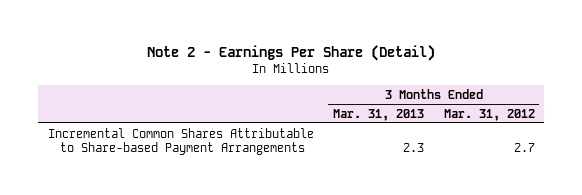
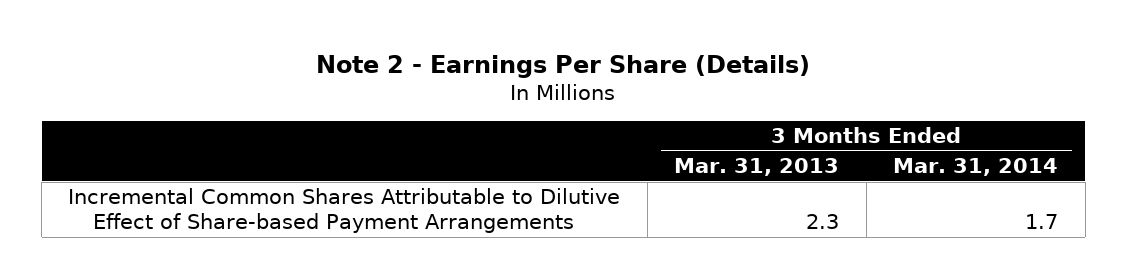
[147,44,436,61] Note 2 - Earnings Per Share (Detail) -> [316,55,811,79] Note 2 - Earnings Per Share (Details)
[443,108,535,121] Mar. 31, 2012 -> none
none -> [893,158,1059,177] Mar. 31, 2014
[47,127,314,156] Incremental Common Shares Attributable to Share-based Payment Arrangements -> [68,188,621,234] Incremental Common Shares Attributable to Dilutive Effect of Share-based Payment Arrangements

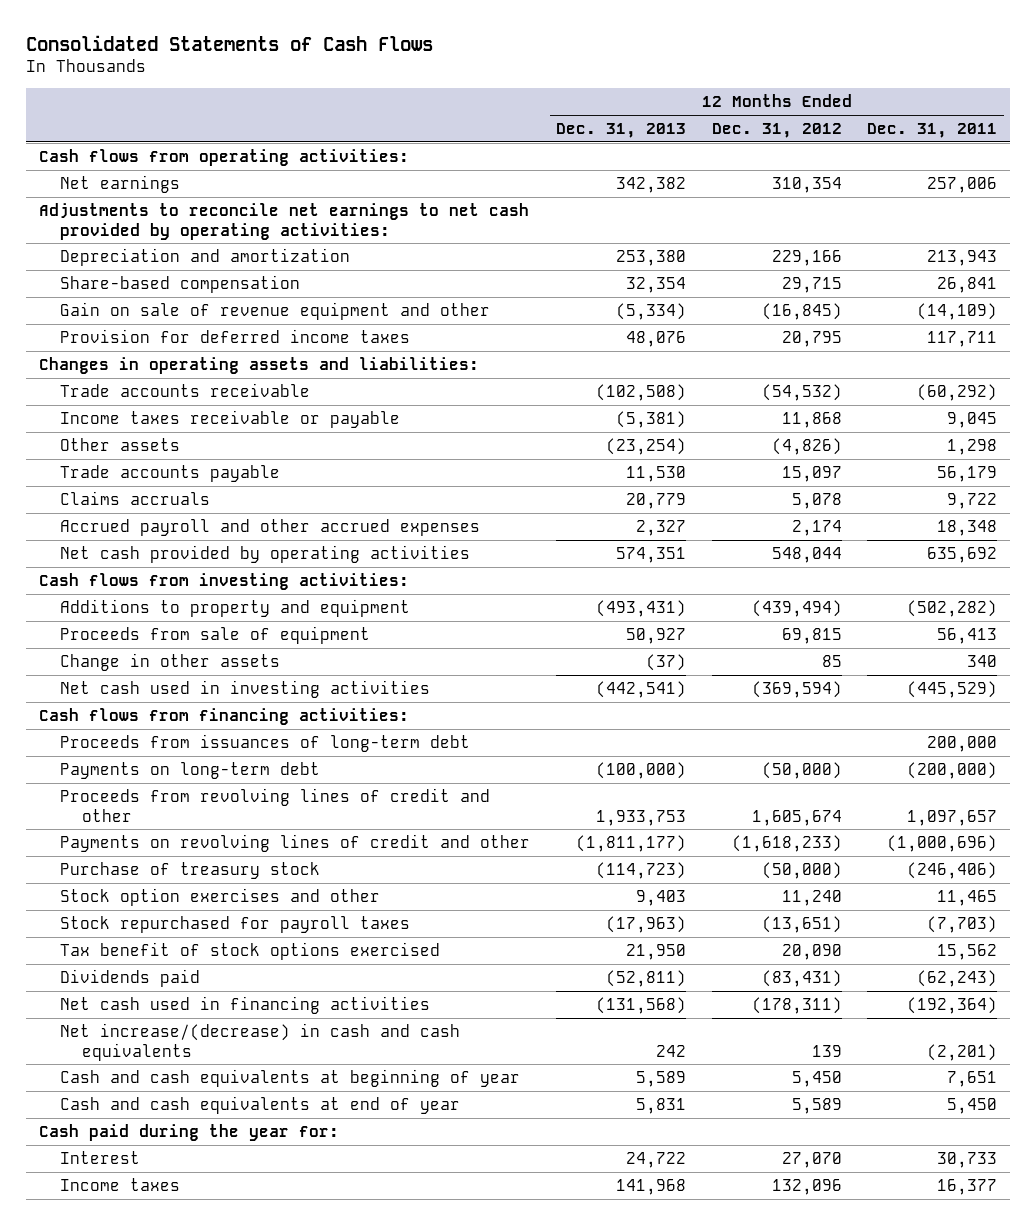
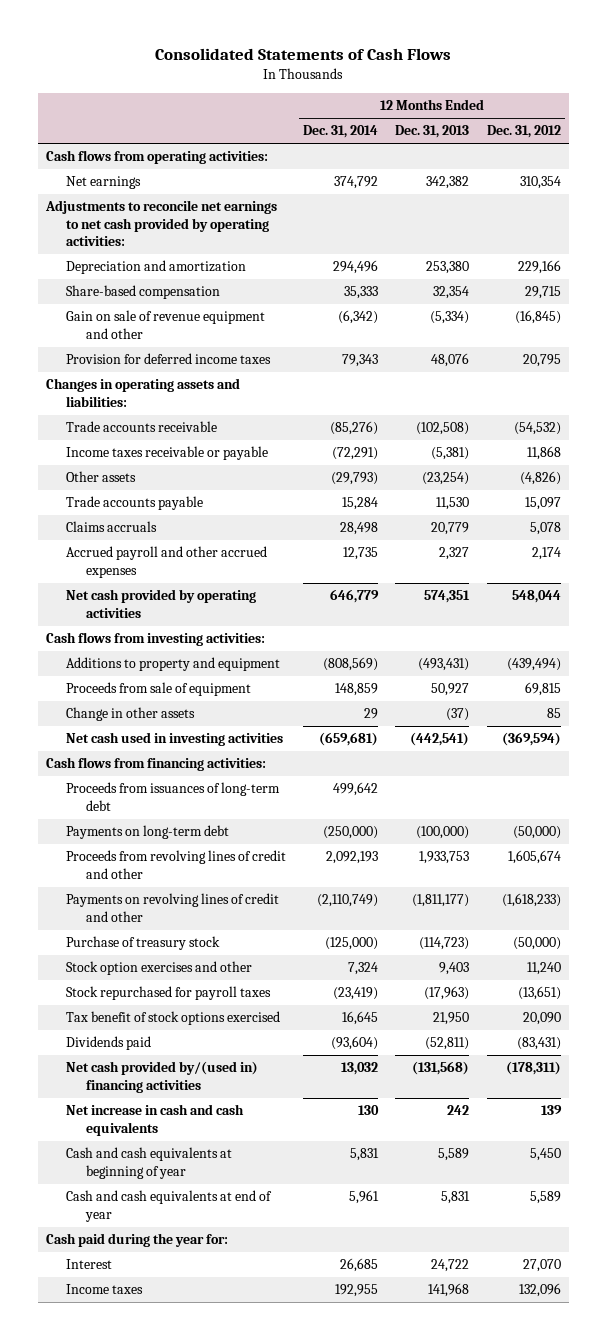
[867,122,998,138] Dec. 31, 2011 -> none
none -> [303,125,379,139] Dec. 31, 2014
[60,995,431,1014] Net cash used in financing activities -> [65,1061,258,1093] Net cash provided by/(used in) financing activities
[60,1022,461,1061] Net increase/(decrease) in cash and cash equivalents -> [65,1104,244,1136] Net increase in cash and cash equivalents

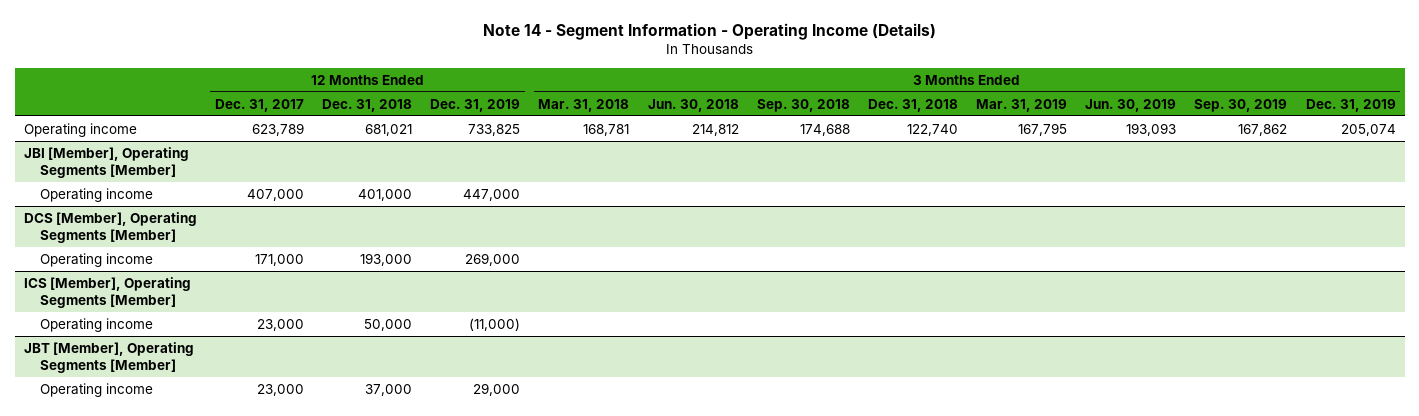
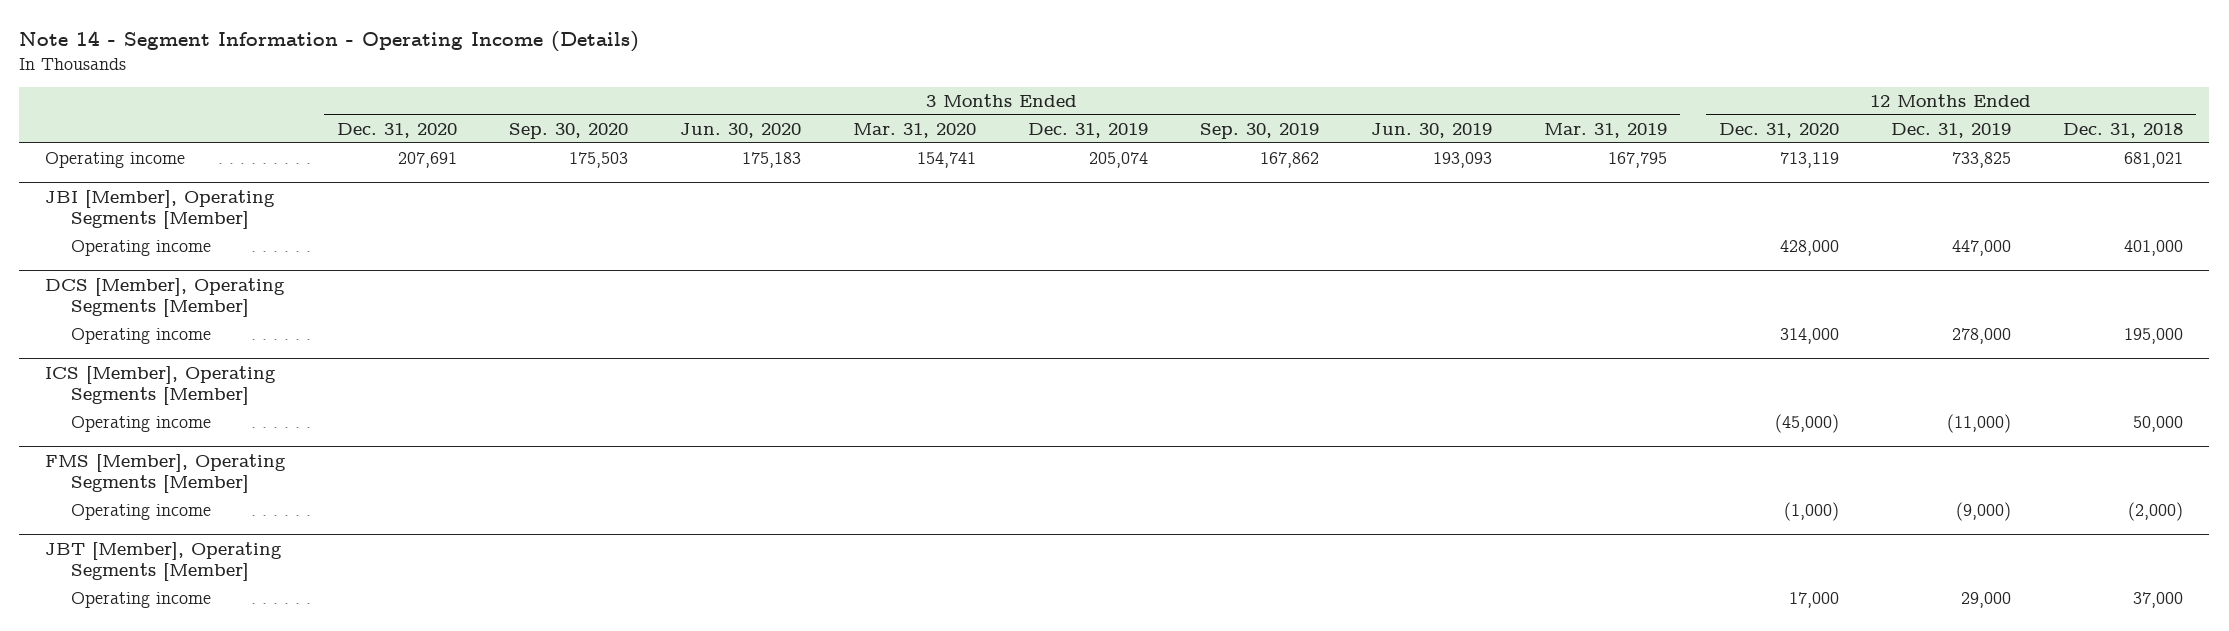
[214,98,304,112] Dec. 31, 2017 -> none
[538,98,630,112] Mar. 31, 2018 -> none
[647,98,739,112] Jun. 30, 2018 -> none
[756,98,850,112] Sep. 30, 2018 -> none
[867,98,958,112] Dec. 31, 2018 -> none
none -> [337,122,458,138] Dec. 31, 2020
none -> [509,122,629,139] Sep. 30, 2020
none -> [680,122,802,138] Jun. 30, 2020
none -> [853,122,977,138] Mar. 31, 2020
none -> [1719,122,1840,138] Dec. 31, 2020
[360,253,413,267] 193,000 -> [2124,328,2184,345] 195,000
[465,253,521,267] 269,000 -> [1952,328,2012,345] 278,000
none -> [45,453,287,493] FMS [Member], Operating Segments [Member]
none -> [71,504,212,521] Operating income

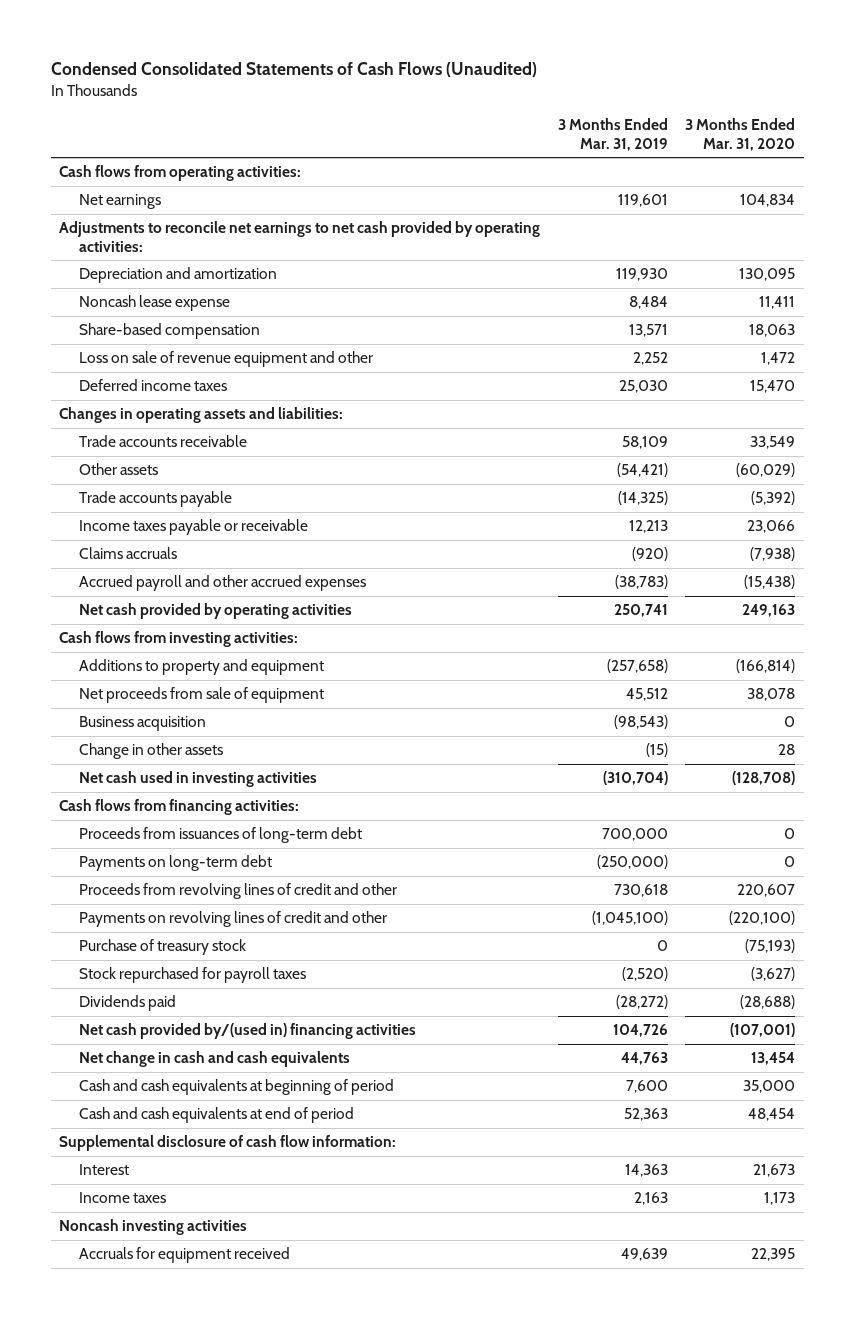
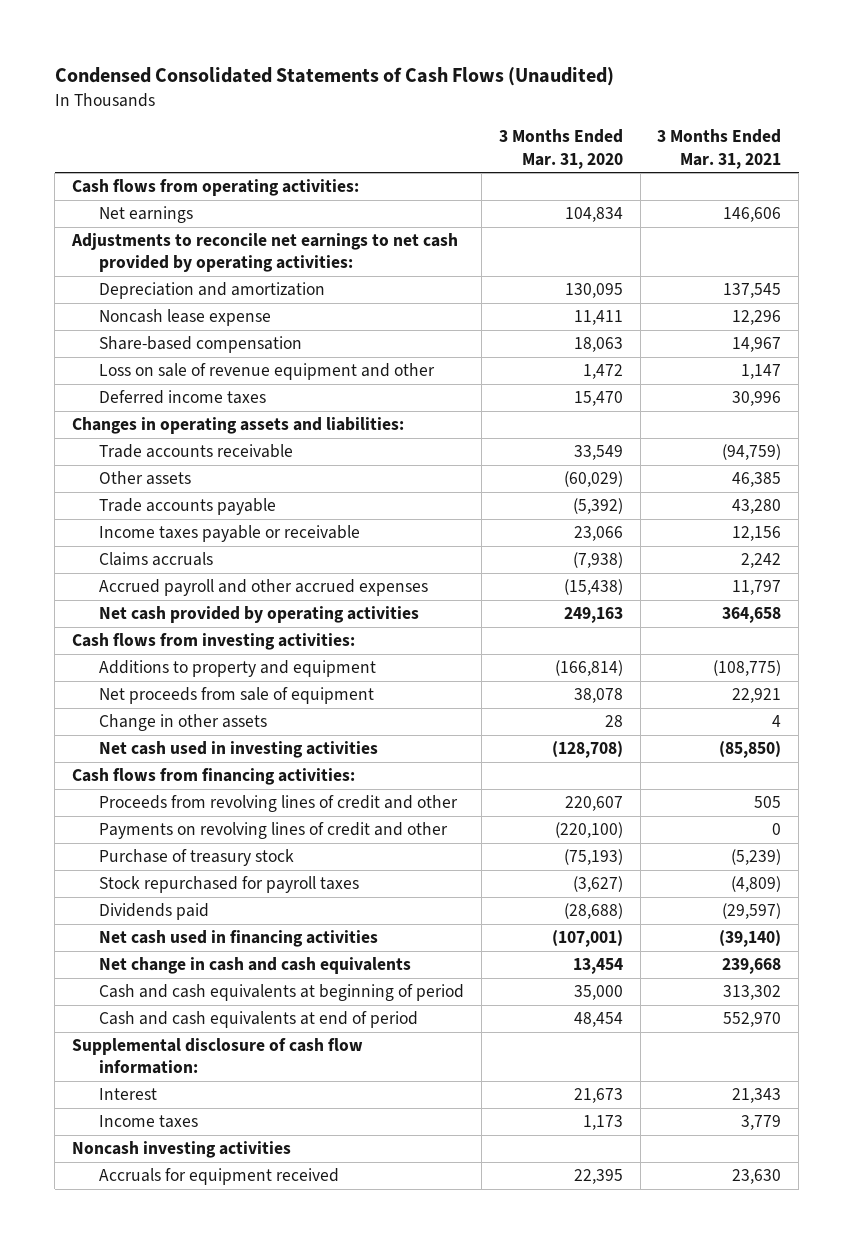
[557,118,668,151] 3 Months Ended Mar. 31, 2019 -> none
none -> [657,129,782,169] 3 Months Ended Mar. 31, 2021
[79,716,207,732] Business acquisition -> none
[79,827,363,844] Proceeds from issuances of long-term debt -> none
[79,855,273,872] Payments on long-term debt -> none
[79,1023,417,1040] Net cash provided by/(used in) financing activities -> [99,930,379,948] Net cash used in financing activities

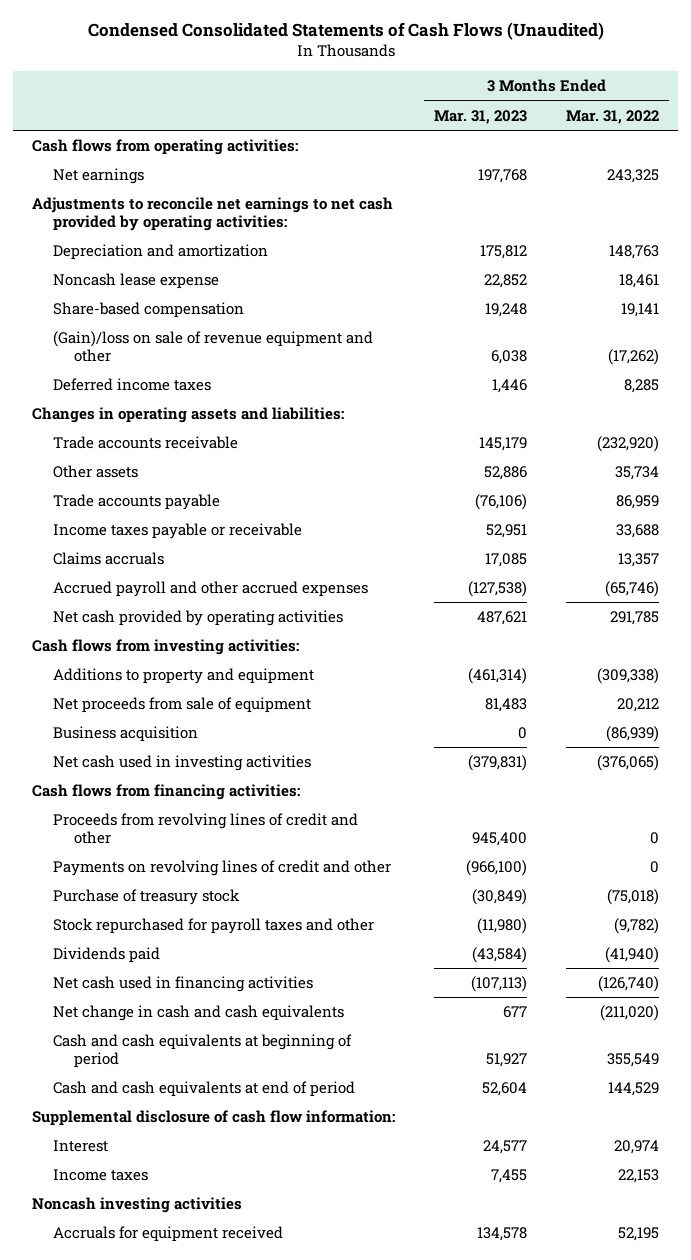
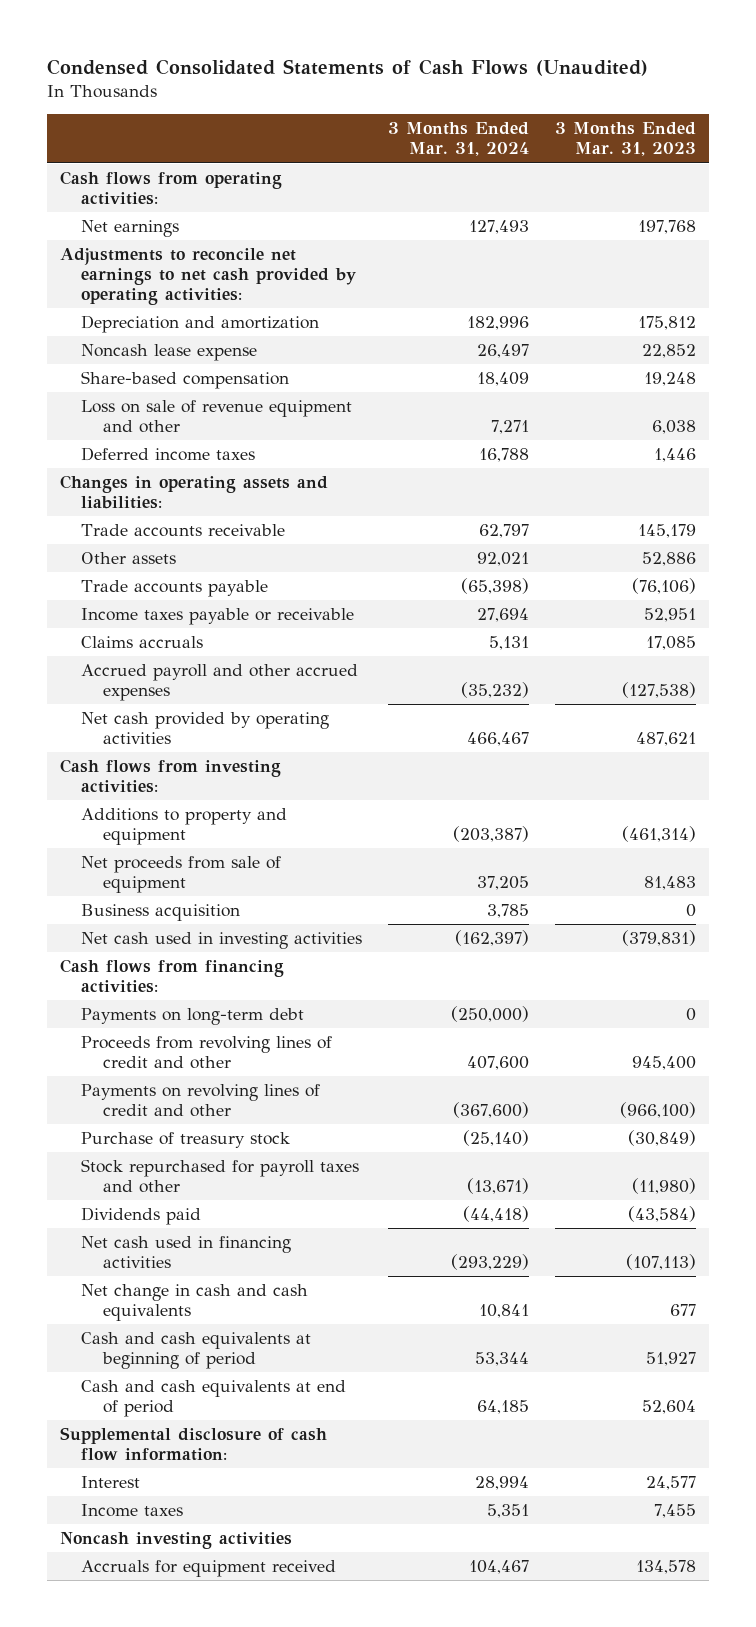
[566,109,660,124] Mar. 31, 2022 -> none
none -> [388,122,530,157] 3 Months Ended Mar. 31, 2024
[53,331,374,363] (Gain)/loss on sale of revenue equipment and other -> [81,400,353,434] Loss on sale of revenue equipment and other
none -> [81,1008,305,1026] Payments on long-term debt

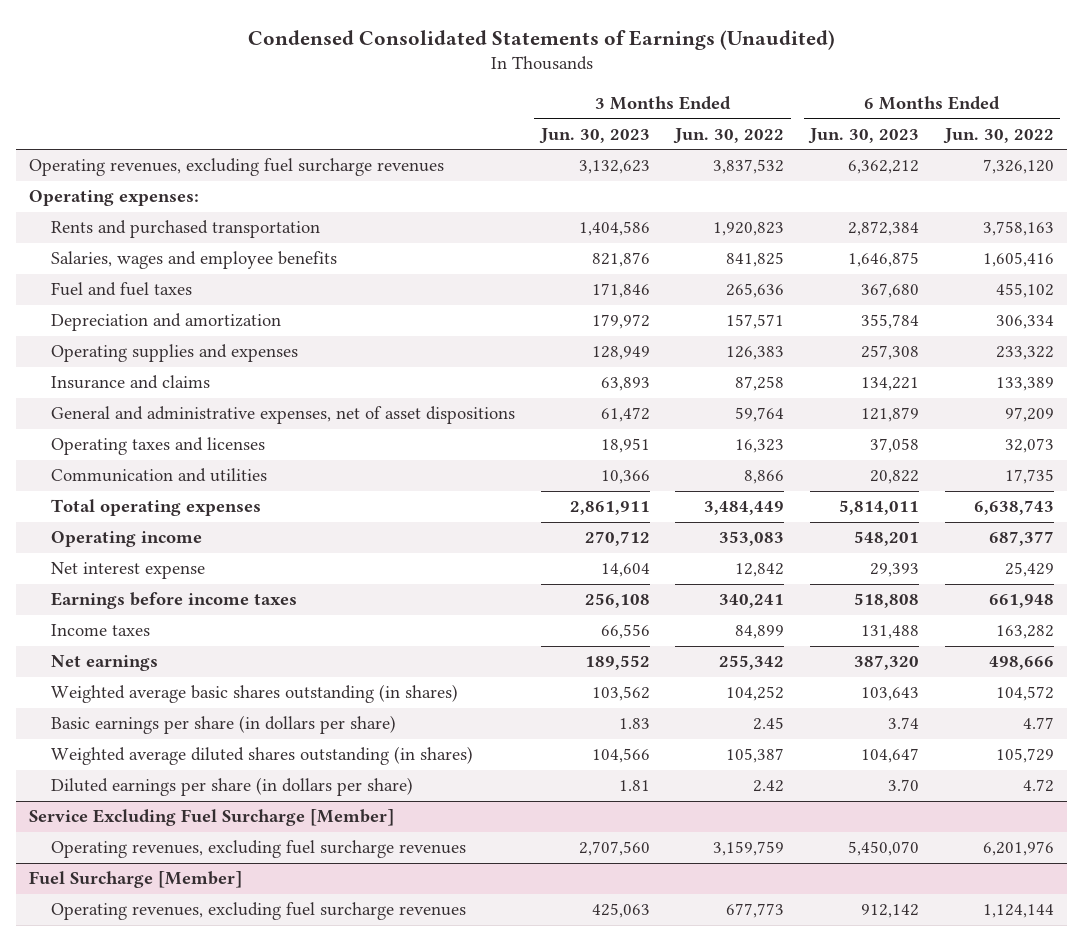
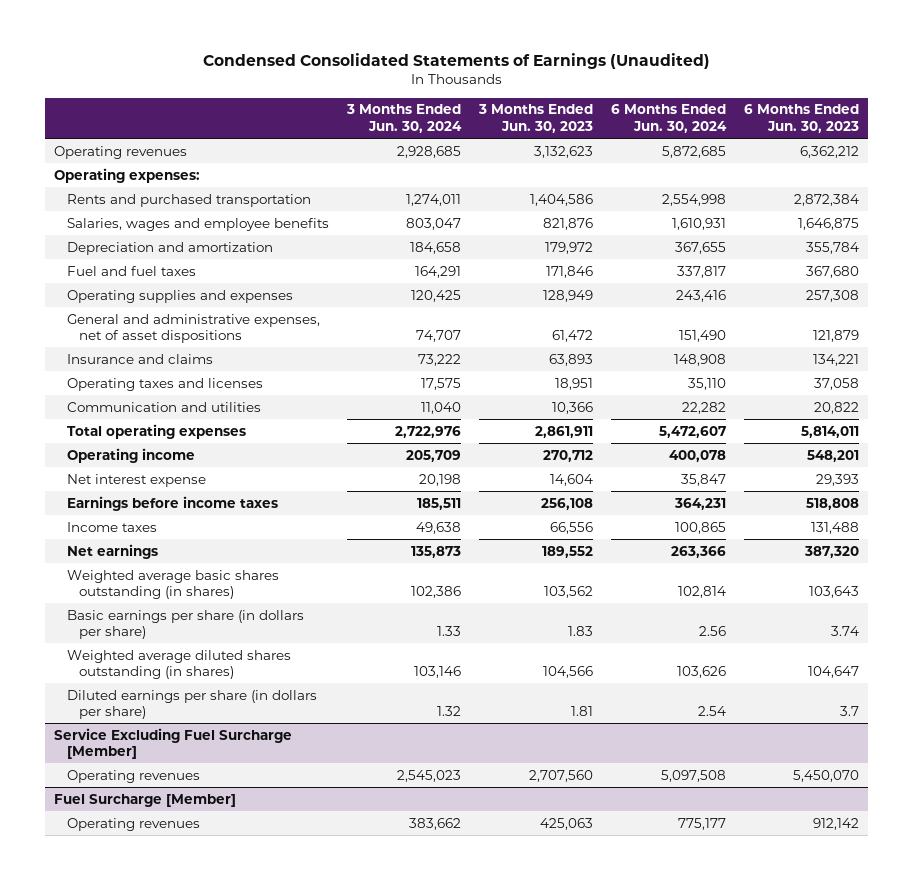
[673,127,785,144] Jun. 30, 2022 -> none
[943,127,1055,144] Jun. 30, 2022 -> none
none -> [345,104,462,133] 3 Months Ended Jun. 30, 2024
none -> [610,104,727,133] 6 Months Ended Jun. 30, 2024
[29,158,445,177] Operating revenues, excluding fuel surcharge revenues -> [54,145,188,159] Operating revenues
[50,282,192,297] Fuel and fuel taxes -> [66,265,196,276] Fuel and fuel taxes
[50,375,210,390] Insurance and claims -> [66,353,213,364] Insurance and claims
[888,779,920,792] 3.70 -> [839,705,859,716] 3.7
[50,840,466,859] Operating revenues, excluding fuel surcharge revenues -> [66,769,200,783] Operating revenues
[50,902,466,921] Operating revenues, excluding fuel surcharge revenues -> [66,817,200,831] Operating revenues

